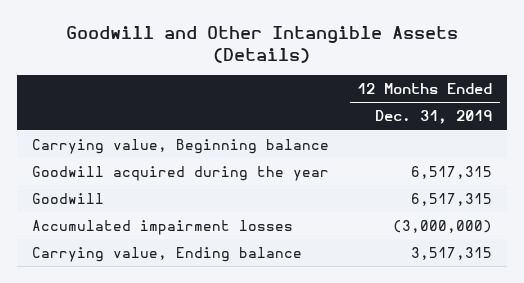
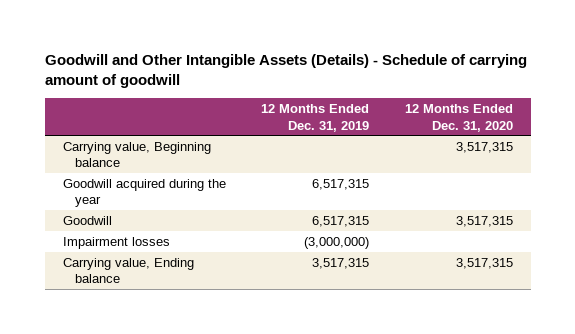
[66,26,459,64] Goodwill and Other Intangible Assets (Details) -> [44,54,527,89] Goodwill and Other Intangible Assets (Details) - Schedule of carrying amount of goodwill
none -> [404,104,513,132] 12 Months Ended Dec. 31, 2020
[31,219,293,235] Accumulated impairment losses -> [62,236,170,249] Impairment losses

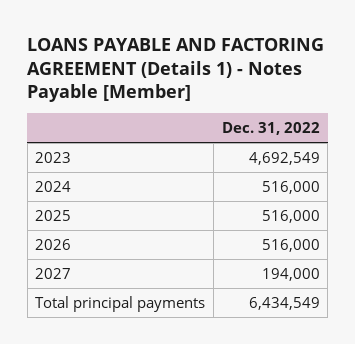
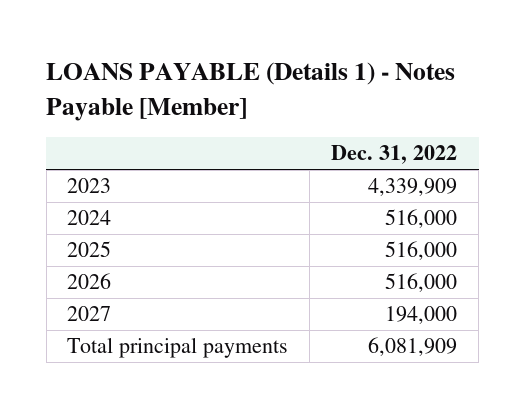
[27,37,325,103] LOANS PAYABLE AND FACTORING AGREEMENT (Details 1) - Notes Payable [Member] -> [46,62,456,121] LOANS PAYABLE (Details 1) - Notes Payable [Member]
[248,151,320,165] 4,692,549 -> [368,178,458,197] 4,339,909
[248,296,320,310] 6,434,549 -> [368,337,458,357] 6,081,909

